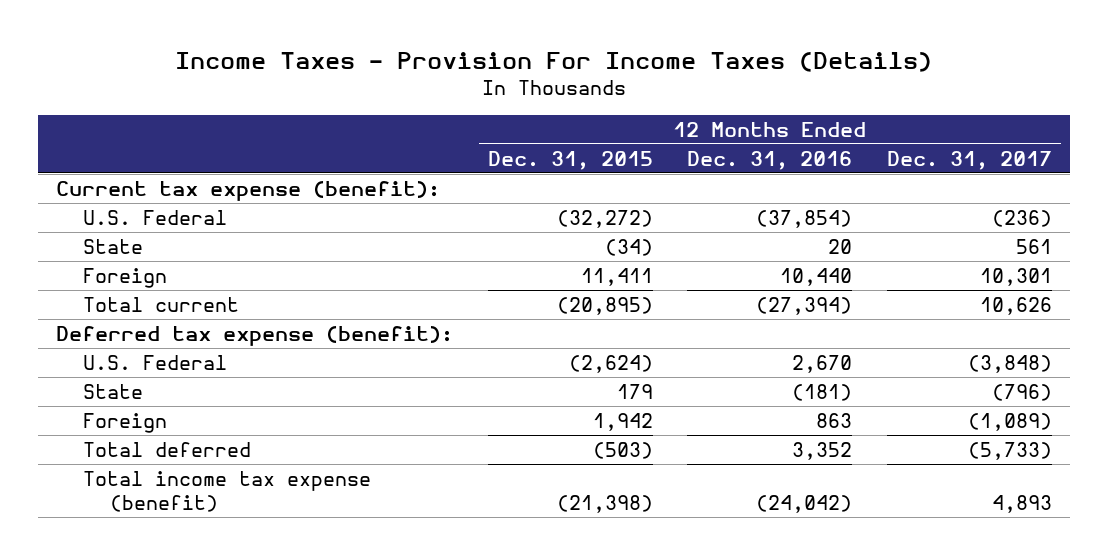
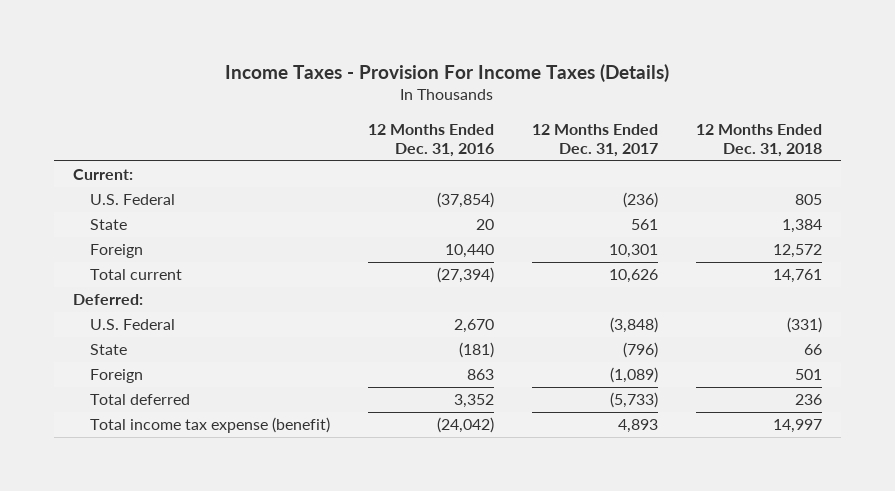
[487,150,653,170] Dec. 31, 2015 -> none
none -> [695,123,822,158] 12 Months Ended Dec. 31, 2018
[55,180,440,201] Current tax expense (benefit): -> [73,169,134,181] Current:
[55,325,453,346] Deferred tax expense (benefit): -> [73,294,144,306] Deferred:

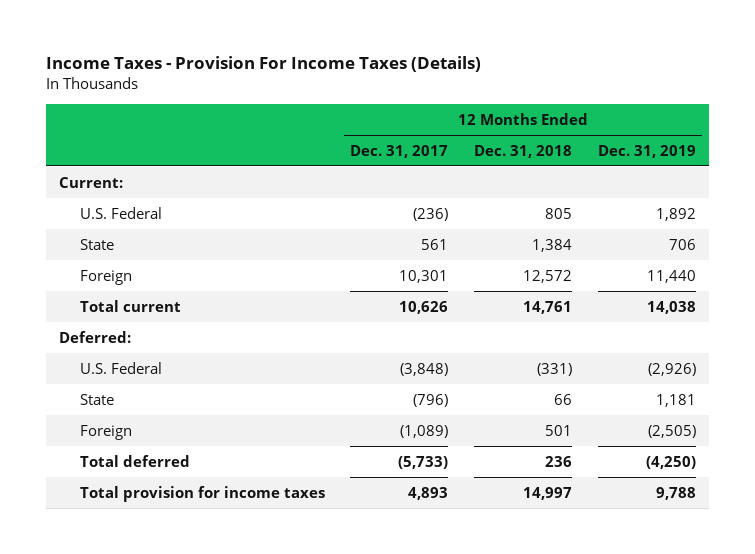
[367,123,494,158] 12 Months Ended Dec. 31, 2016 -> none
none -> [597,144,696,158] Dec. 31, 2019
[89,417,330,434] Total income tax expense (benefit) -> [79,485,325,502] Total provision for income taxes

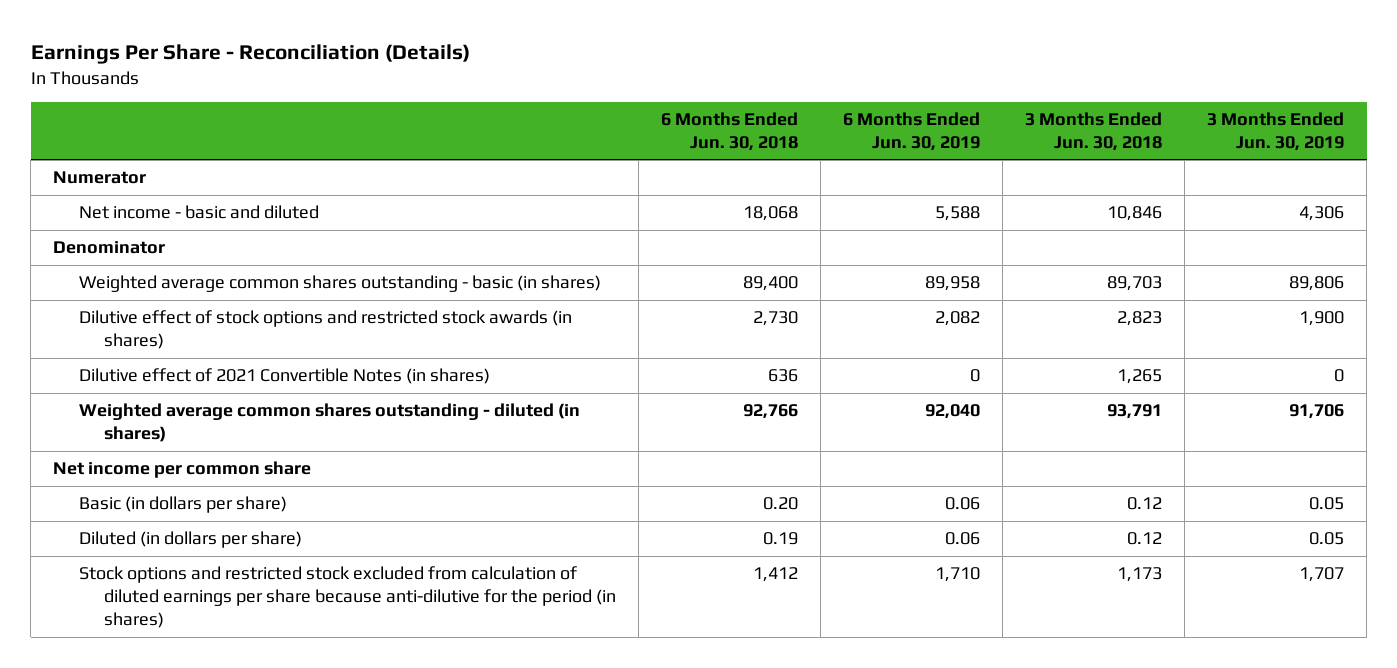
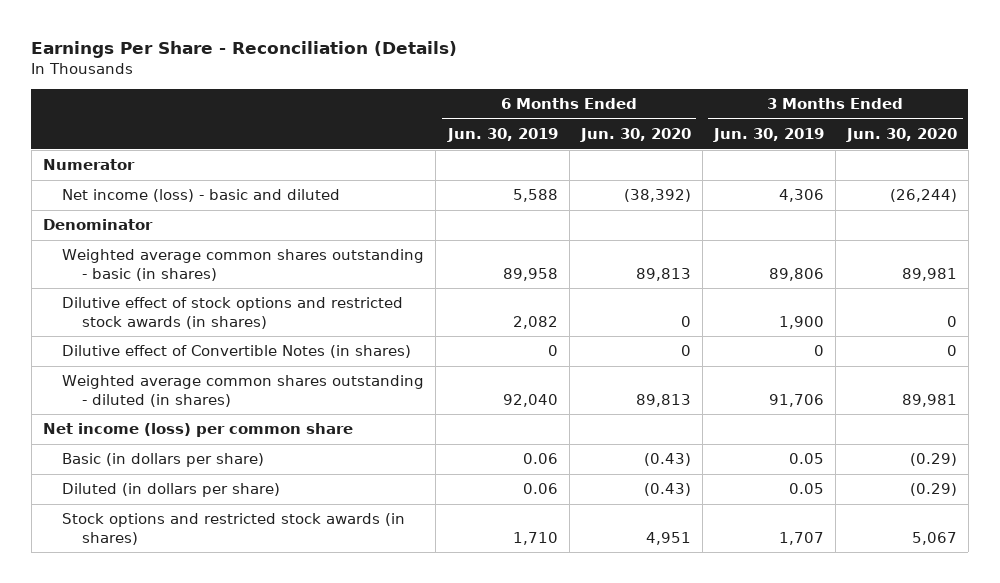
[661,111,799,151] 6 Months Ended Jun. 30, 2018 -> none
[1025,111,1163,151] 3 Months Ended Jun. 30, 2018 -> none
none -> [579,128,691,143] Jun. 30, 2020
none -> [845,128,957,143] Jun. 30, 2020
[78,205,319,220] Net income - basic and diluted -> [62,189,341,203] Net income (loss) - basic and diluted
[78,368,490,385] Dilutive effect of 2021 Convertible Notes (in shares) -> [62,345,412,359] Dilutive effect of Convertible Notes (in shares)
[53,461,312,479] Net income per common share -> [42,423,353,438] Net income (loss) per common share
[78,566,617,629] Stock options and restricted stock excluded from calculation of diluted earnings per share because anti-dilutive for the period (in shares) -> [62,513,406,545] Stock options and restricted stock awards (in shares)

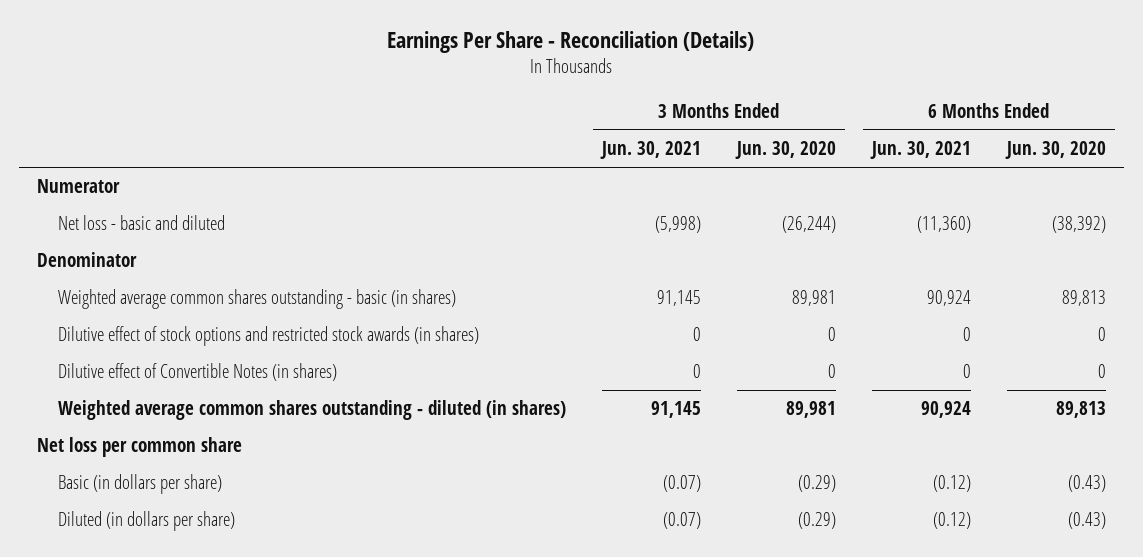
[446,128,558,143] Jun. 30, 2019 -> none
[712,128,824,143] Jun. 30, 2019 -> none
none -> [600,141,702,160] Jun. 30, 2021
none -> [870,141,972,160] Jun. 30, 2021
[62,189,341,203] Net income (loss) - basic and diluted -> [58,215,226,231] Net loss - basic and diluted
[42,423,353,438] Net income (loss) per common share -> [36,437,242,458] Net loss per common share
[62,513,406,545] Stock options and restricted stock awards (in shares) -> none

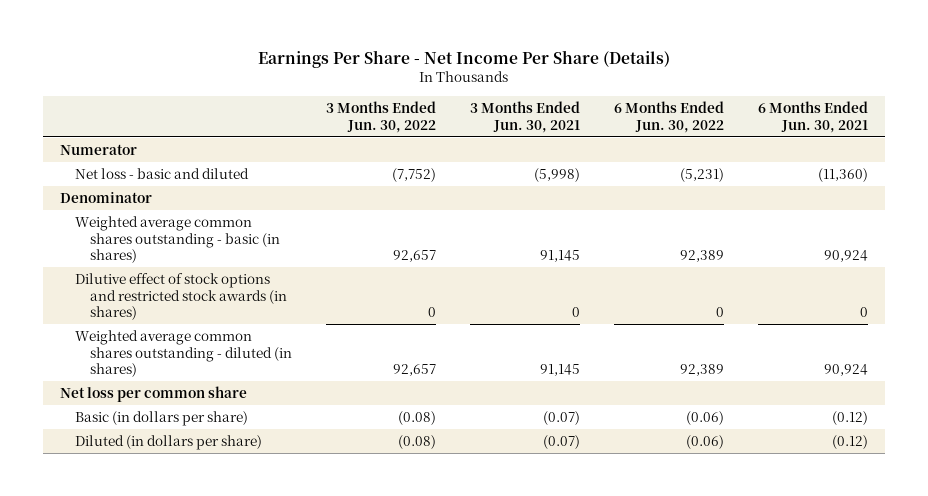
[387,30,755,53] Earnings Per Share - Reconciliation (Details) -> [258,49,671,68] Earnings Per Share - Net Income Per Share (Details)
[735,141,837,160] Jun. 30, 2020 -> none
[1005,141,1107,160] Jun. 30, 2020 -> none
none -> [326,100,437,133] 3 Months Ended Jun. 30, 2022
none -> [614,100,725,133] 6 Months Ended Jun. 30, 2022
[58,363,338,382] Dilutive effect of Convertible Notes (in shares) -> none

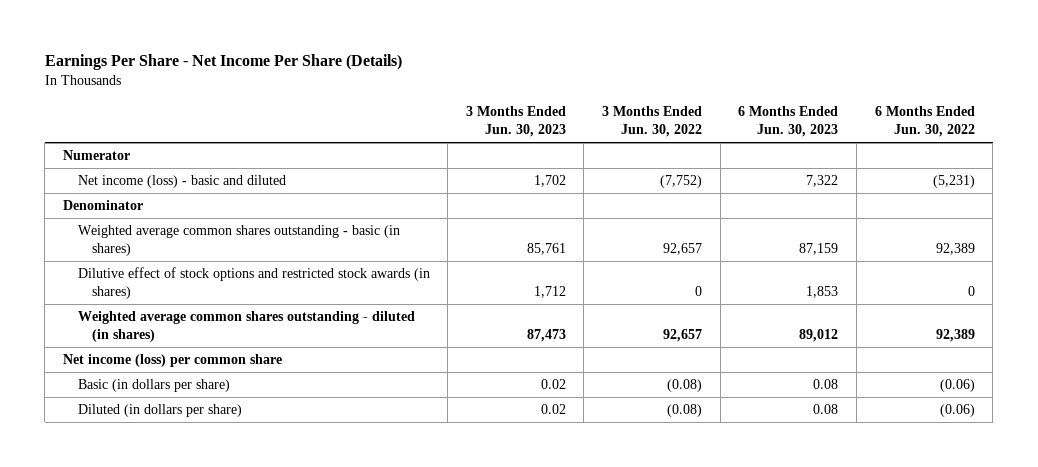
[470,100,581,133] 3 Months Ended Jun. 30, 2021 -> none
[758,100,869,133] 6 Months Ended Jun. 30, 2021 -> none
none -> [465,106,566,137] 3 Months Ended Jun. 30, 2023
none -> [738,106,839,137] 6 Months Ended Jun. 30, 2023
[75,167,250,179] Net loss - basic and diluted -> [77,175,286,189] Net income (loss) - basic and diluted
[59,385,247,402] Net loss per common share -> [62,354,282,368] Net income (loss) per common share

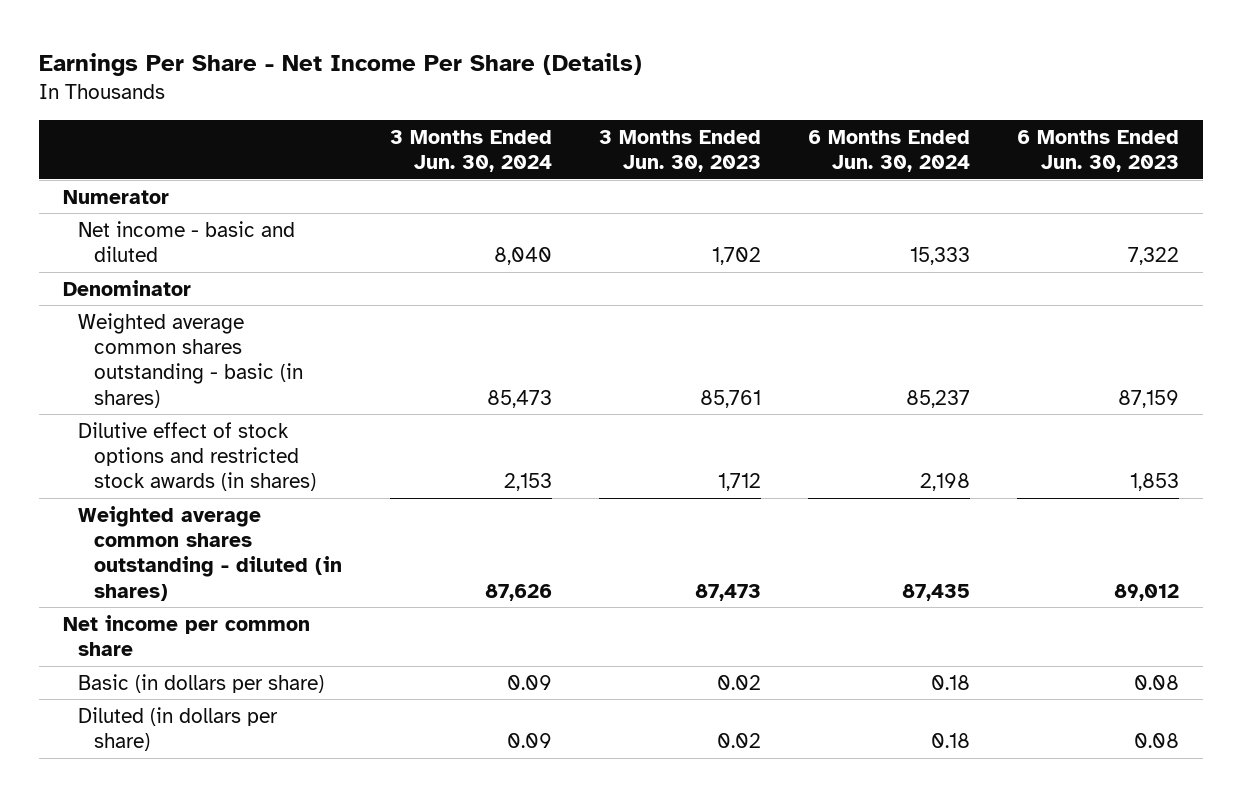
[602,106,703,137] 3 Months Ended Jun. 30, 2022 -> none
[874,106,975,137] 6 Months Ended Jun. 30, 2022 -> none
none -> [389,129,552,173] 3 Months Ended Jun. 30, 2024
none -> [808,129,971,173] 6 Months Ended Jun. 30, 2024
[77,175,286,189] Net income (loss) - basic and diluted -> [78,220,296,263] Net income - basic and diluted
[62,354,282,368] Net income (loss) per common share -> [62,614,310,657] Net income per common share

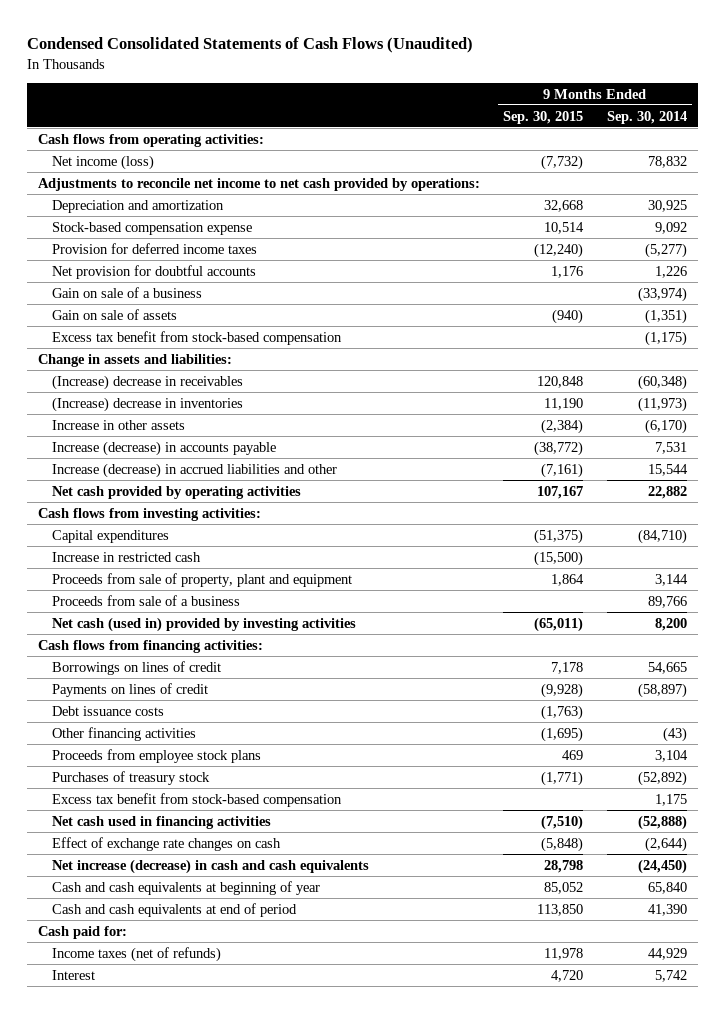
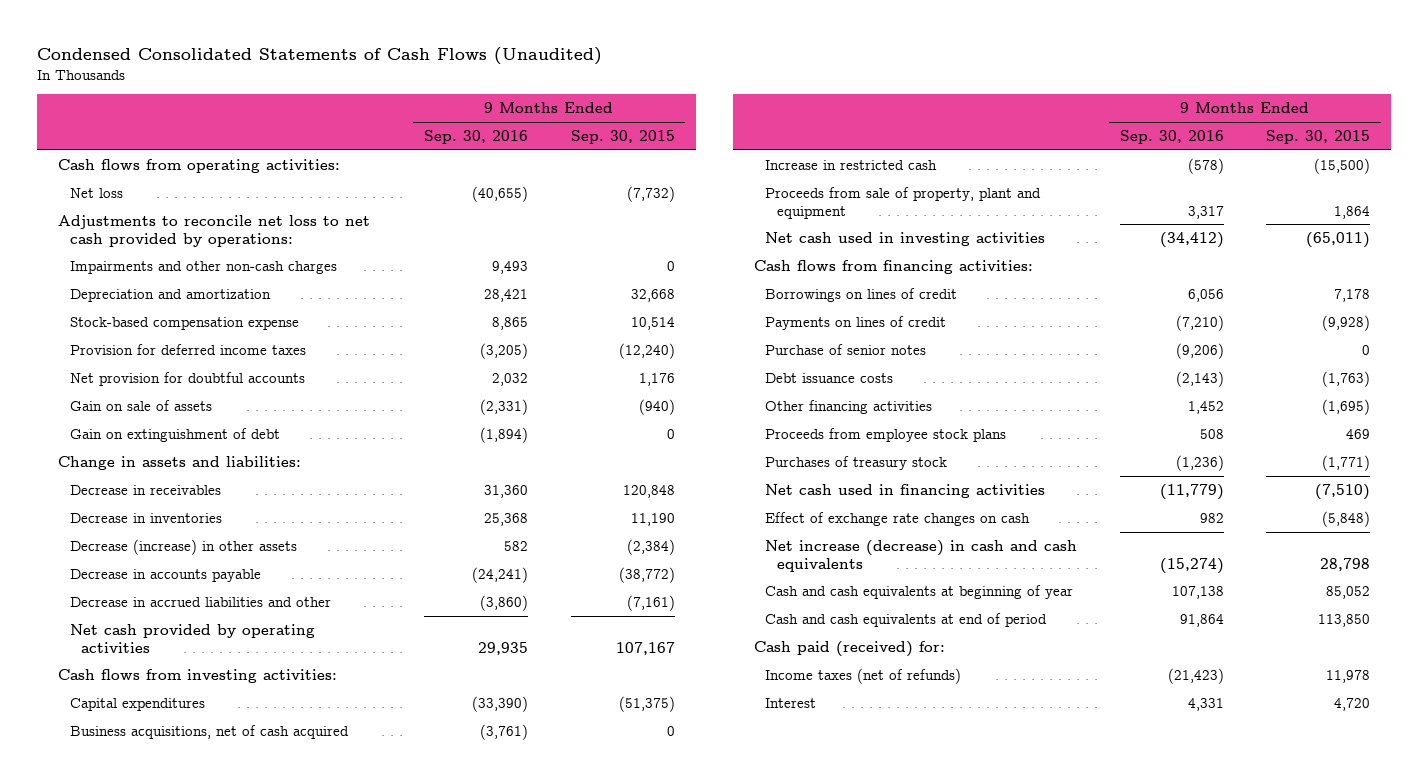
[606,110,687,124] Sep. 30, 2014 -> none
none -> [424,129,529,144] Sep. 30, 2016
[51,154,154,170] Net income (loss) -> [69,187,123,198] Net loss
[38,177,481,191] Adjustments to reconcile net income to net cash provided by operations: -> [58,214,371,247] Adjustments to reconcile net loss to net cash provided by operations:
none -> [69,260,337,274] Impairments and other non-cash charges
[51,286,202,298] Gain on sale of a business -> none
[51,330,342,345] Excess tax benefit from stock-based compensation -> none
none -> [69,427,280,442] Gain on extinguishment of debt
[51,374,243,390] (Increase) decrease in receivables -> [69,484,221,495] Decrease in receivables
[51,396,243,412] (Increase) decrease in inventories -> [69,512,222,523] Decrease in inventories
[51,419,185,430] Increase in other assets -> [69,538,297,555] Decrease (increase) in other assets
[51,440,276,456] Increase (decrease) in accounts payable -> [69,568,261,582] Decrease in accounts payable
[51,462,337,478] Increase (decrease) in accrued liabilities and other -> [69,596,331,607] Decrease in accrued liabilities and other
none -> [69,724,349,739] Business acquisitions, net of cash acquired
[51,594,240,606] Proceeds from sale of a business -> none
[51,616,356,632] Net cash (used in) provided by investing activities -> [765,231,1046,246] Net cash used in investing activities
none -> [765,343,927,355] Purchase of senior notes
[51,792,342,807] Excess tax benefit from stock-based compensation -> none
[38,925,128,939] Cash paid for: -> [753,640,945,657] Cash paid (received) for:

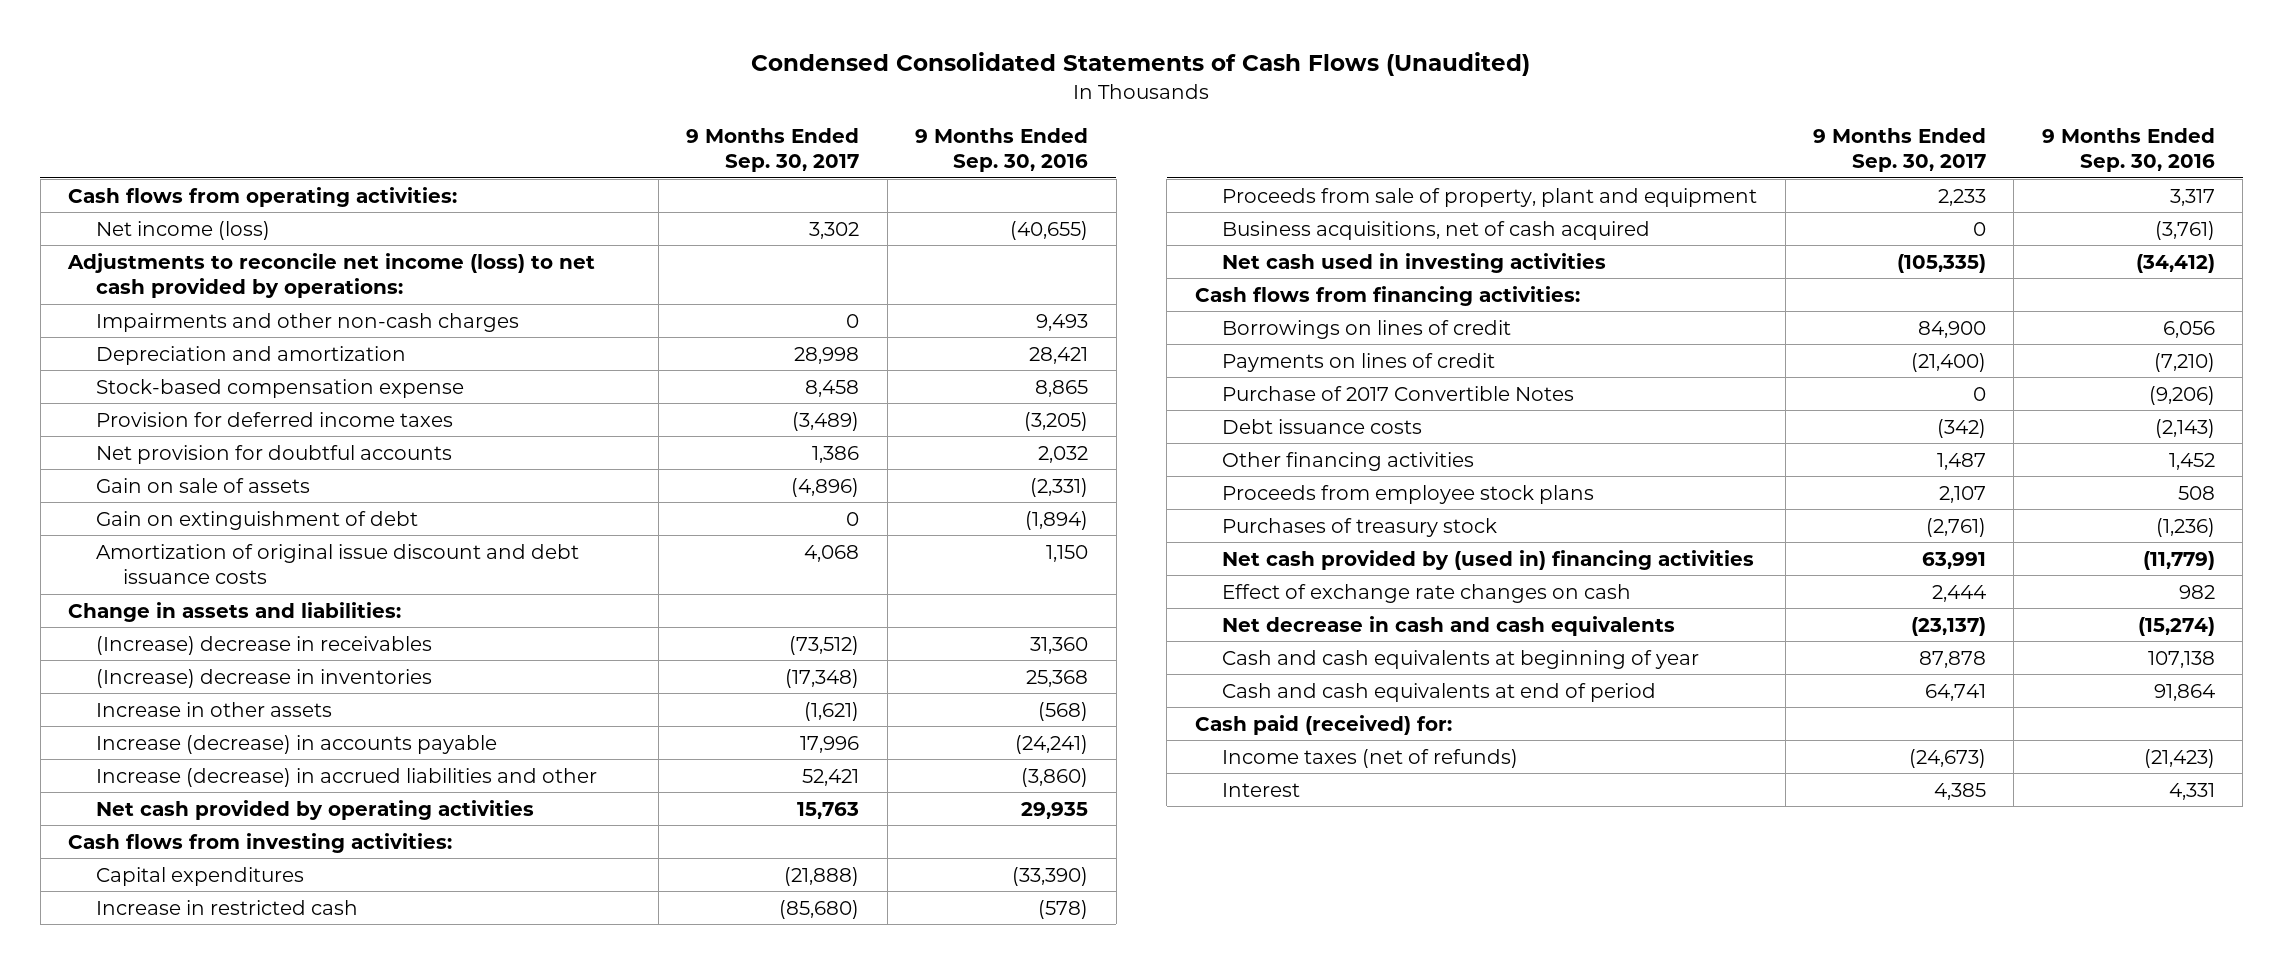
[570,129,675,144] Sep. 30, 2015 -> none
none -> [686,127,860,173] 9 Months Ended Sep. 30, 2017
[69,187,123,198] Net loss -> [95,220,270,240] Net income (loss)
[58,214,371,247] Adjustments to reconcile net loss to net cash provided by operations: -> [67,252,596,299] Adjustments to reconcile net income (loss) to net cash provided by operations:
none -> [95,543,579,585] Amortization of original issue discount and debt issuance costs
[69,484,221,495] Decrease in receivables -> [95,635,432,655] (Increase) decrease in receivables
[69,512,222,523] Decrease in inventories -> [95,668,432,688] (Increase) decrease in inventories
[69,538,297,555] Decrease (increase) in other assets -> [95,701,332,717] Increase in other assets
[504,540,529,551] 582 -> [1038,701,1089,721] (568)
[69,568,261,582] Decrease in accounts payable -> [95,734,497,754] Increase (decrease) in accounts payable
[69,596,331,607] Decrease in accrued liabilities and other -> [95,767,597,787] Increase (decrease) in accrued liabilities and other
[69,724,349,739] Business acquisitions, net of cash acquired -> [1222,220,1651,240] Business acquisitions, net of cash acquired
[765,343,927,355] Purchase of senior notes -> [1222,385,1575,401] Purchase of 2017 Convertible Notes
[765,483,1046,498] Net cash used in financing activities -> [1222,549,1755,570] Net cash provided by (used in) financing activities
[765,539,1078,572] Net increase (decrease) in cash and cash equivalents -> [1222,615,1676,636] Net decrease in cash and cash equivalents

